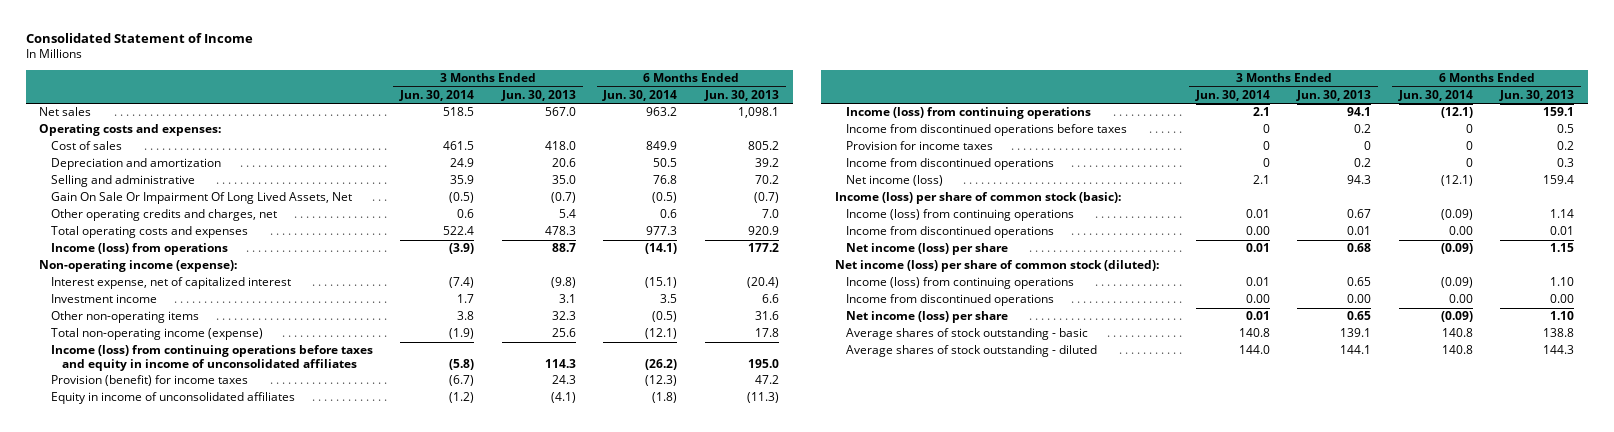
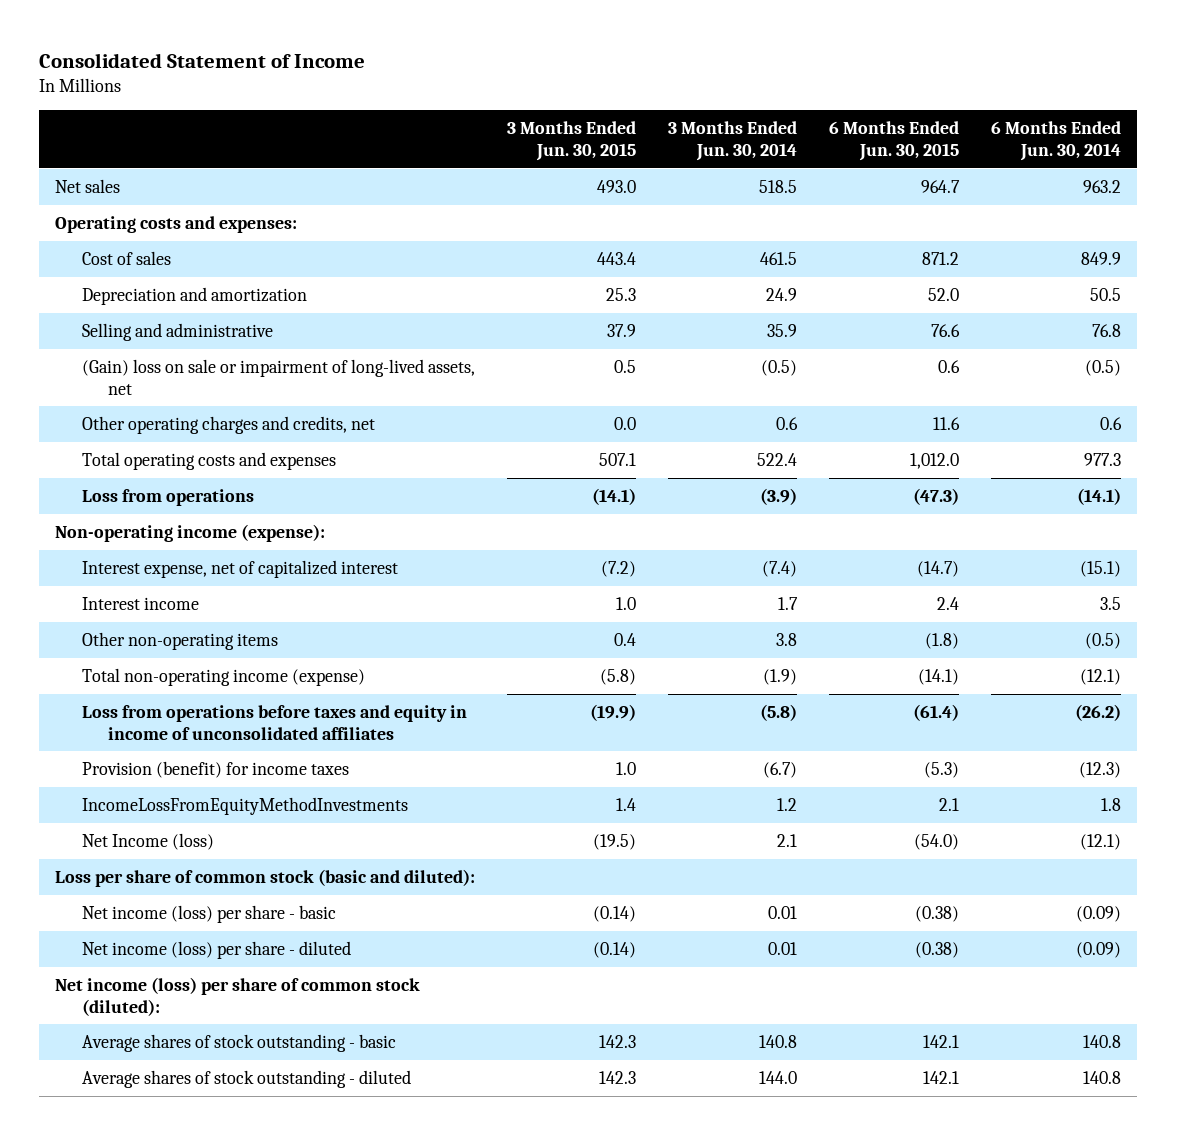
[500,89,576,101] Jun. 30, 2013 -> none
[704,89,780,101] Jun. 30, 2013 -> none
none -> [507,121,637,162] 3 Months Ended Jun. 30, 2015
none -> [829,121,960,162] 6 Months Ended Jun. 30, 2015
[50,192,352,205] Gain On Sale Or Impairment Of Long Lived Assets, Net -> [81,358,475,395] (Gain) loss on sale or impairment of long-lived assets, net
[50,209,277,222] Other operating credits and charges, net -> [81,415,375,434] Other operating charges and credits, net
[50,243,228,256] Income (loss) from operations -> [81,488,254,506] Loss from operations
[50,294,157,304] Investment income -> [81,596,199,610] Interest income
[50,345,373,371] Income (loss) from continuing operations before taxes and equity in income of unconsolidated affiliates -> [81,704,467,740] Loss from operations before taxes and equity in income of unconsolidated affiliates
[50,392,295,405] Equity in income of unconsolidated affiliates -> none
[846,107,1092,120] Income (loss) from continuing operations -> none
[846,124,1128,137] Income from discontinued operations before taxes -> none
[846,141,994,151] Provision for income taxes -> none
[846,158,1055,171] Income from discontinued operations -> none
[846,209,1075,222] Income (loss) from continuing operations -> none
[846,226,1055,239] Income from discontinued operations -> none
none -> [81,796,408,815] IncomeLossFromEquityMethodInvestments
[846,175,944,187] Net income (loss) -> [81,832,214,850] Net Income (loss)
[834,192,1121,205] Income (loss) per share of common stock (basic): -> [55,868,476,887] Loss per share of common stock (basic and diluted):
[846,243,1009,256] Net income (loss) per share -> [81,904,336,923] Net income (loss) per share - basic
none -> [81,940,351,959] Net income (loss) per share - diluted
[846,277,1075,290] Income (loss) from continuing operations -> none
[846,294,1055,307] Income from discontinued operations -> none
[846,311,1009,324] Net income (loss) per share -> none

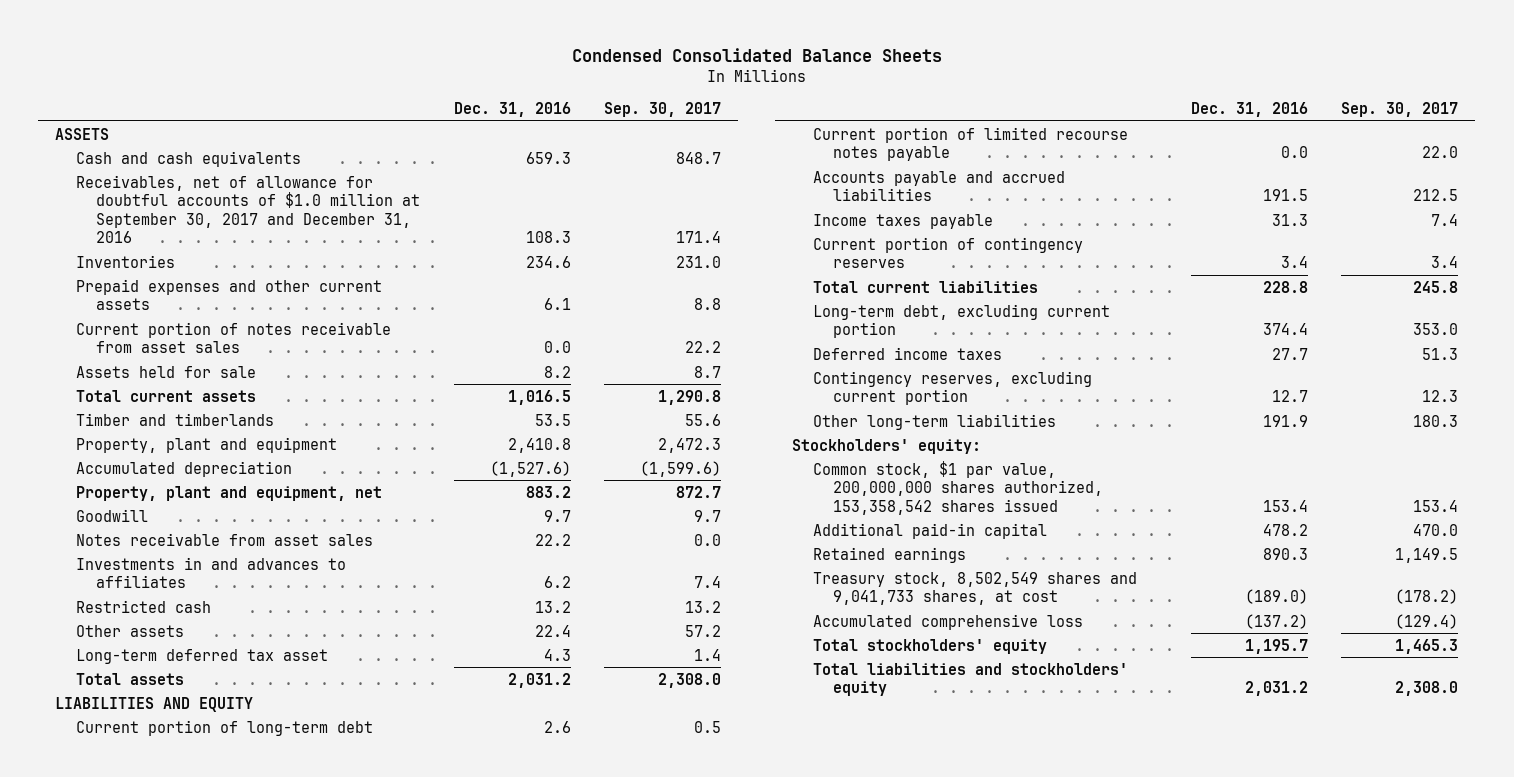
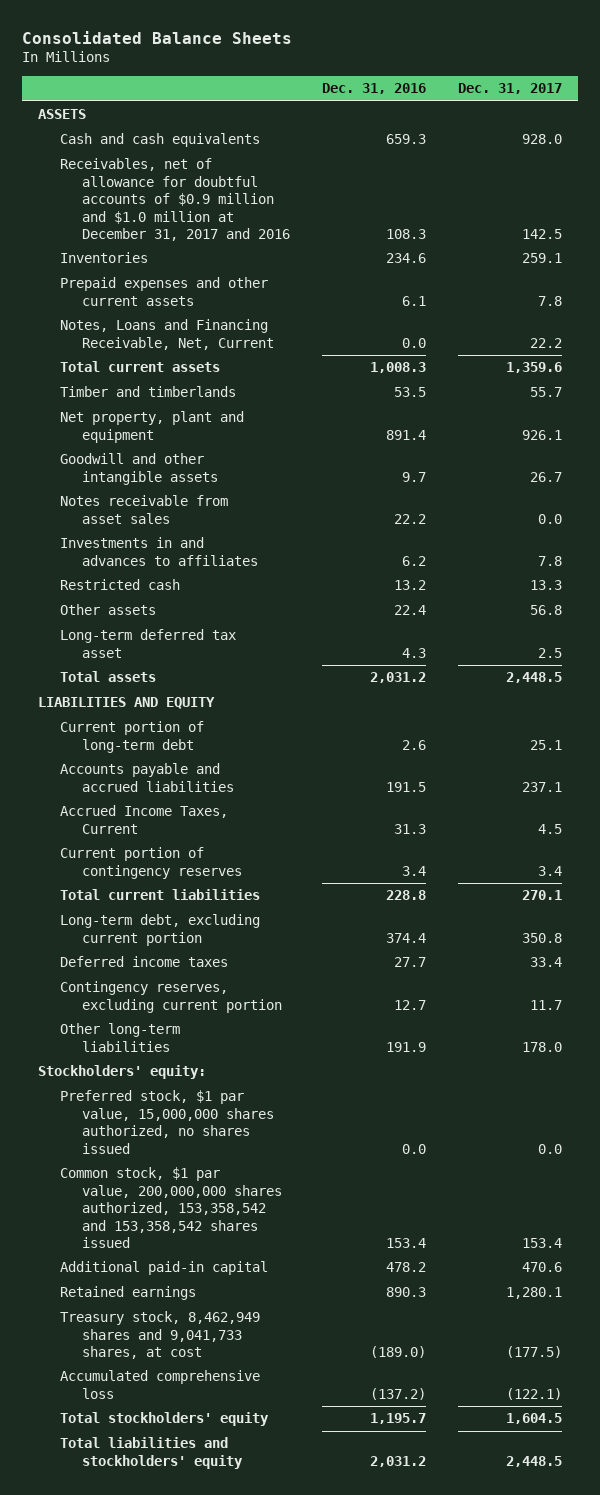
[571,47,942,62] Condensed Consolidated Balance Sheets -> [22,30,293,44] Consolidated Balance Sheets
[604,102,722,118] Sep. 30, 2017 -> none
none -> [457,83,562,95] Dec. 31, 2017
[75,174,421,244] Receivables, net of allowance for doubtful accounts of $1.0 million at September 30, 2017 and December 31, 2016 -> [60,158,290,241] Receivables, net of allowance for doubtful accounts of $0.9 million and $1.0 million at December 31, 2017 and 2016
[75,365,256,378] Assets held for sale -> none
[75,321,391,354] Current portion of notes receivable from asset sales -> [60,319,274,350] Notes, Loans and Financing Receivable, Net, Current
[507,389,571,405] 1,016.5 -> [369,362,426,374] 1,008.3
[75,436,337,453] Property, plant and equipment -> none
[75,460,292,477] Accumulated depreciation -> none
[75,508,148,522] Goodwill -> none
[75,485,382,501] Property, plant and equipment, net -> [60,411,245,443] Net property, plant and equipment
[525,485,571,498] 883.2 -> [385,429,426,440] 891.4
none -> [60,453,218,485] Goodwill and other intangible assets
[812,126,1128,162] Current portion of limited recourse notes payable -> none
[812,213,993,229] Income taxes payable -> [60,805,229,834] Accrued Income Taxes, Current
none -> [60,1090,274,1154] Preferred stock, $1 par value, 15,000,000 shares authorized, no shares issued
[812,460,1104,515] Common stock, $1 par value, 200,000,000 shares authorized, 153,358,542 shares issued -> [60,1167,282,1248] Common stock, $1 par value, 200,000,000 shares authorized, 153,358,542 and 153,358,542 shares issued
[812,571,1137,606] Treasury stock, 8,502,549 shares and 9,041,733 shares, at cost -> [60,1311,261,1360] Treasury stock, 8,462,949 shares and 9,041,733 shares, at cost

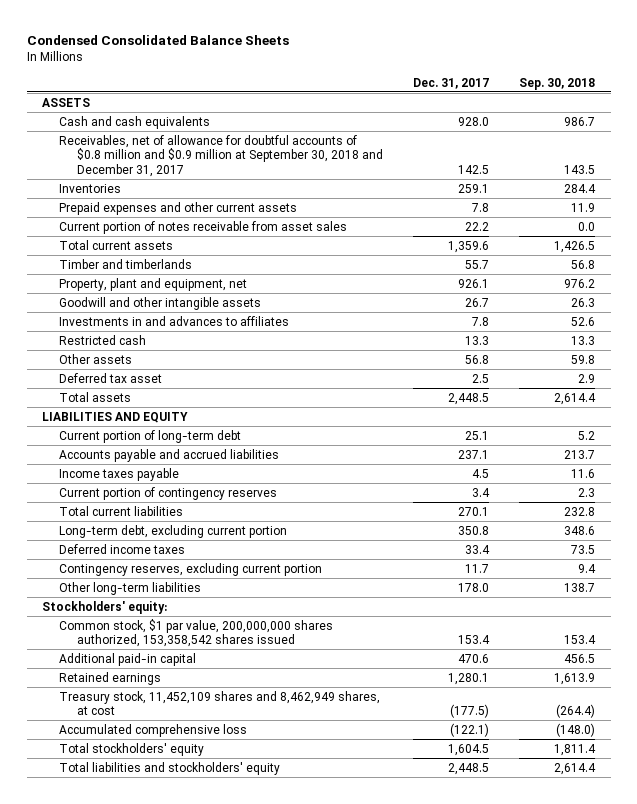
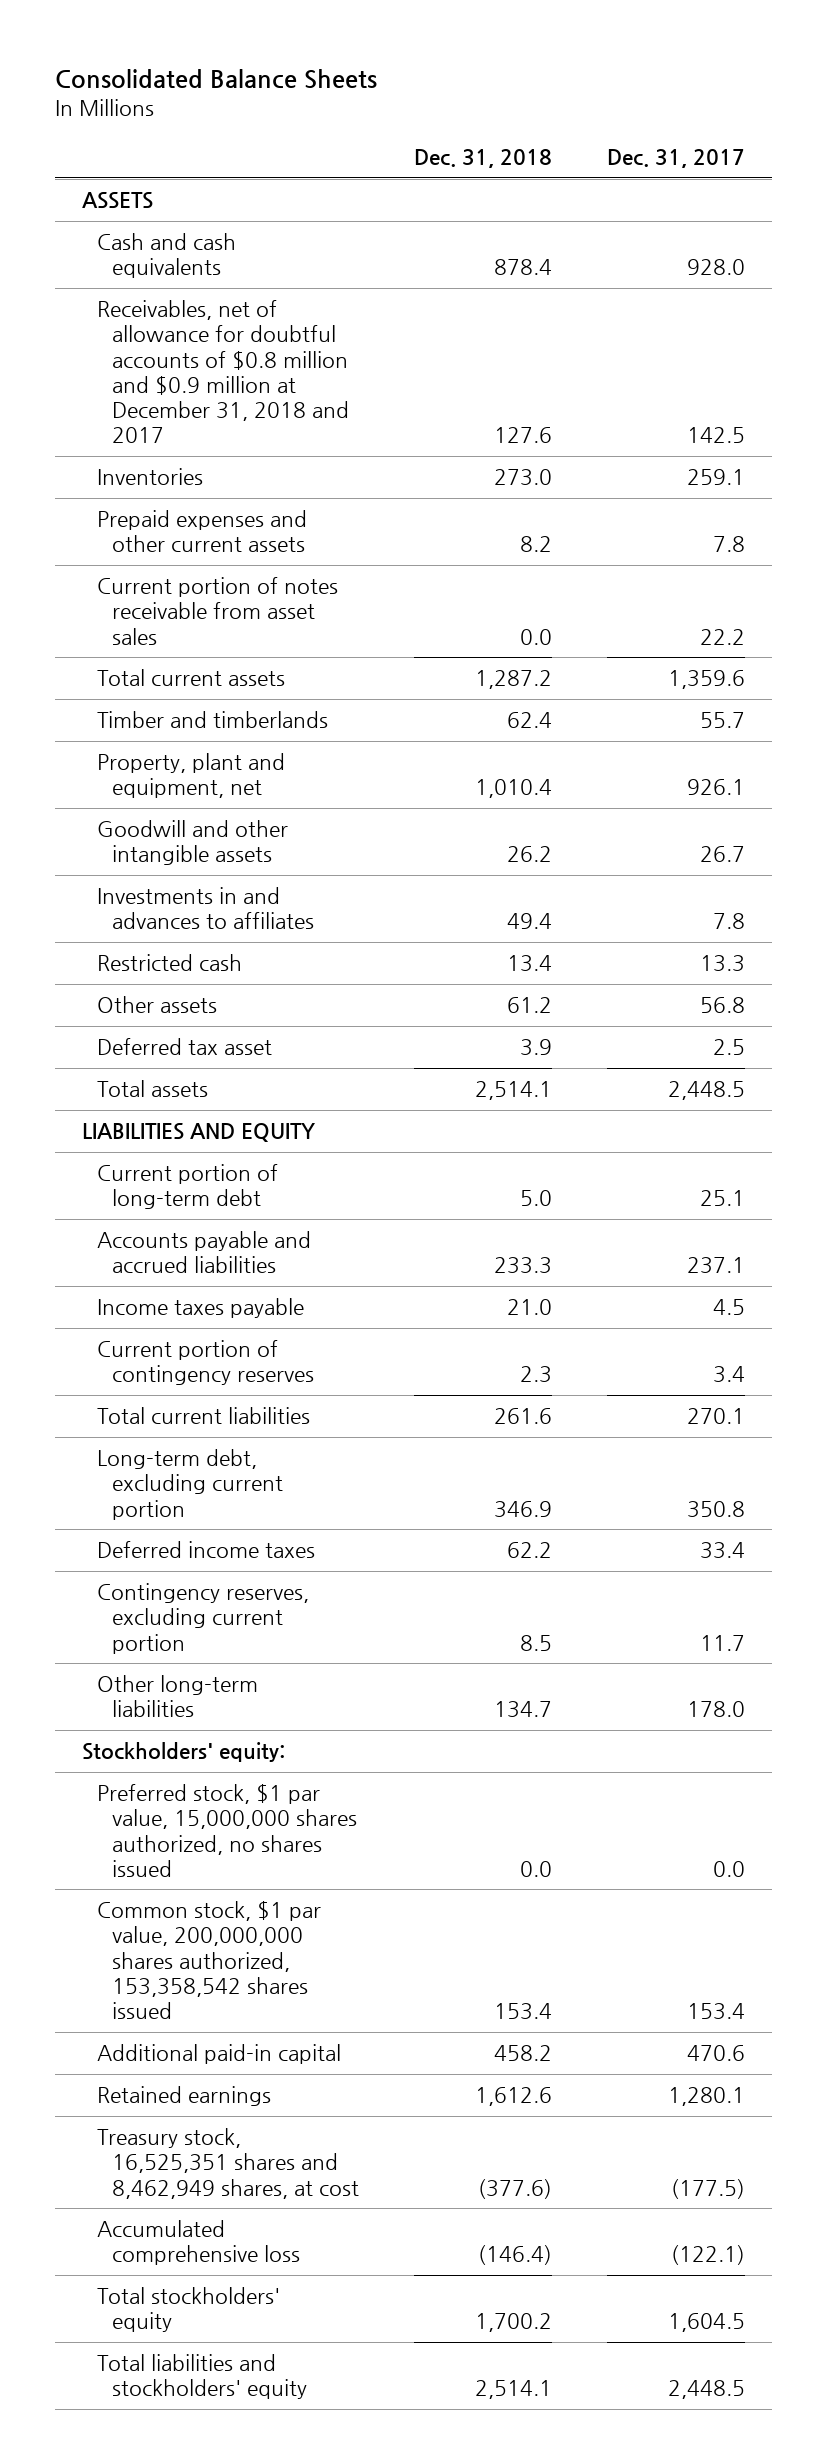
[26,35,289,46] Condensed Consolidated Balance Sheets -> [54,69,377,90] Consolidated Balance Sheets
[519,77,596,90] Sep. 30, 2018 -> none
none -> [413,149,552,169] Dec. 31, 2018
[59,134,383,177] Receivables, net of allowance for doubtful accounts of $0.8 million and $0.9 million at September 30, 2018 and December 31, 2017 -> [96,300,349,444] Receivables, net of allowance for doubtful accounts of $0.8 million and $0.9 million at December 31, 2018 and 2017
none -> [96,1784,357,1877] Preferred stock, $1 par value, 15,000,000 shares authorized, no shares issued
[59,690,381,716] Treasury stock, 11,452,109 shares and 8,462,949 shares, at cost -> [96,2128,359,2199] Treasury stock, 16,525,351 shares and 8,462,949 shares, at cost

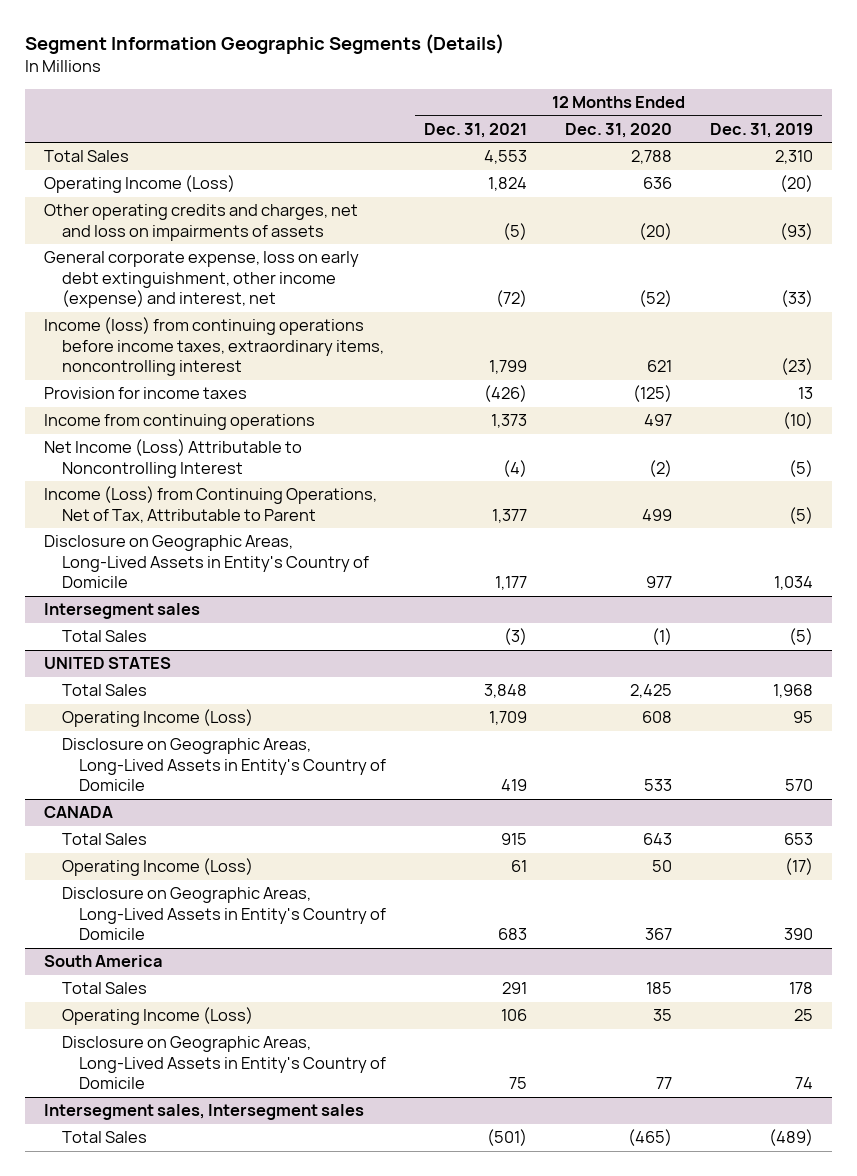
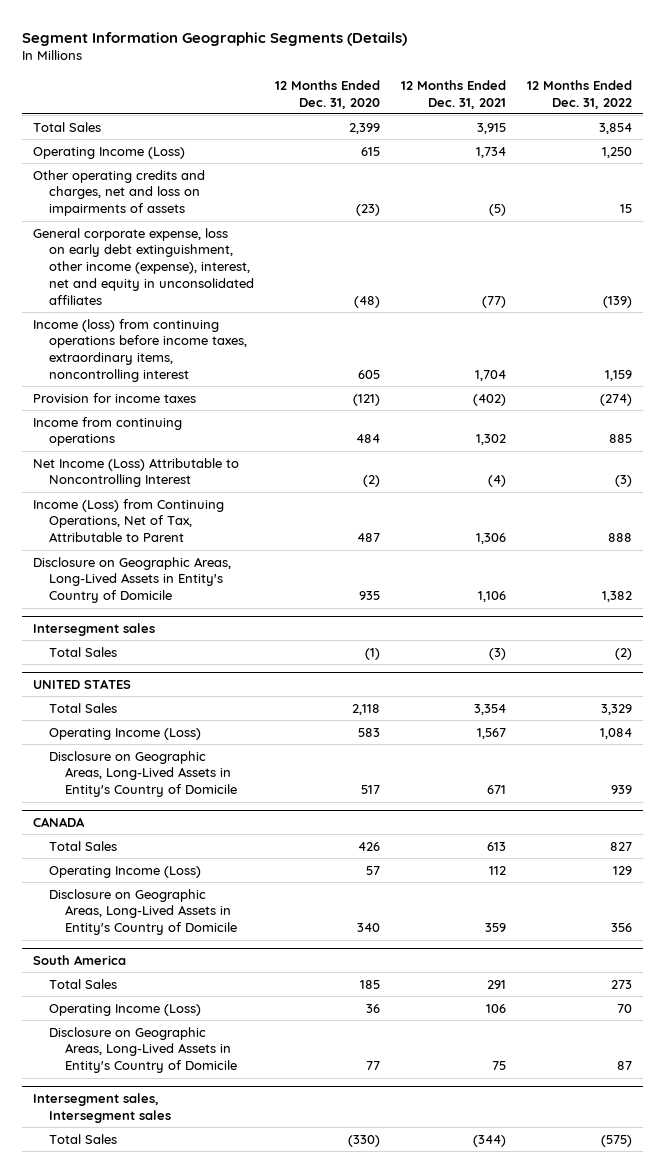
[709,122,813,138] Dec. 31, 2019 -> none
none -> [527,79,633,109] 12 Months Ended Dec. 31, 2022
[484,150,528,165] 4,553 -> [477,122,507,134] 3,915
[631,150,673,165] 2,788 -> [349,122,381,134] 2,399
[488,177,528,192] 1,824 -> [476,146,507,158] 1,734
[643,177,673,190] 636 -> [361,146,381,156] 615
[639,222,673,240] (20) -> [356,204,381,217] (23)
[43,251,359,309] General corporate expense, loss on early debt extinguishment, other income (expense) and interest, net -> [32,227,255,306] General corporate expense, loss on early debt extinguishment, other income (expense), interest, net and equity in unconsolidated affiliates
[496,290,528,308] (72) -> [482,296,507,309] (77)
[639,290,673,308] (52) -> [354,296,381,309] (48)
[489,360,528,375] 1,799 -> [475,370,507,382] 1,704
[647,360,673,373] 621 -> [358,370,381,380] 605
[484,385,528,403] (426) -> [473,393,507,406] (402)
[633,385,673,403] (125) -> [353,393,381,406] (121)
[491,414,528,429] 1,373 -> [476,434,507,446] 1,302
[644,414,673,427] 497 -> [356,434,381,444] 484
[492,508,528,523] 1,377 -> [476,533,507,545] 1,306
[642,508,673,521] 499 -> [357,533,381,543] 487
[495,576,528,591] 1,177 -> [478,591,507,603] 1,106
[646,576,673,589] 977 -> [359,591,381,601] 935
[484,684,528,699] 3,848 -> [474,703,507,715] 3,354
[630,684,673,699] 2,425 -> [352,703,381,715] 2,118
[489,711,528,726] 1,709 -> [477,727,507,739] 1,567
[642,711,673,724] 608 -> [358,727,381,737] 583
[501,779,528,792] 419 -> [487,785,507,795] 671
[644,779,673,792] 533 -> [361,785,381,795] 517
[501,833,528,846] 915 -> [487,841,507,851] 613
[643,833,673,846] 643 -> [358,841,381,851] 426
[511,860,528,873] 61 -> [489,865,507,875] 112
[652,860,673,873] 50 -> [366,865,381,875] 57
[498,928,528,941] 683 -> [485,923,507,933] 359
[645,928,673,941] 367 -> [357,923,381,933] 340
[653,1009,673,1022] 35 -> [366,1003,381,1013] 36
[487,1129,528,1147] (501) -> [473,1134,507,1147] (344)
[628,1129,673,1147] (465) -> [348,1134,381,1147] (330)

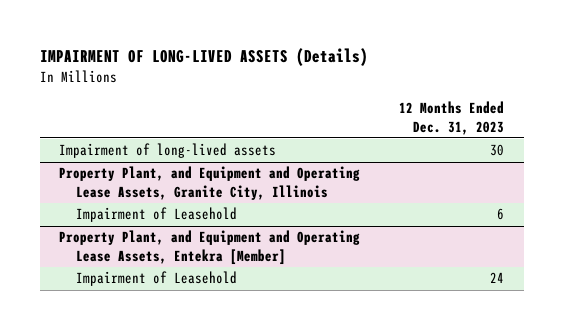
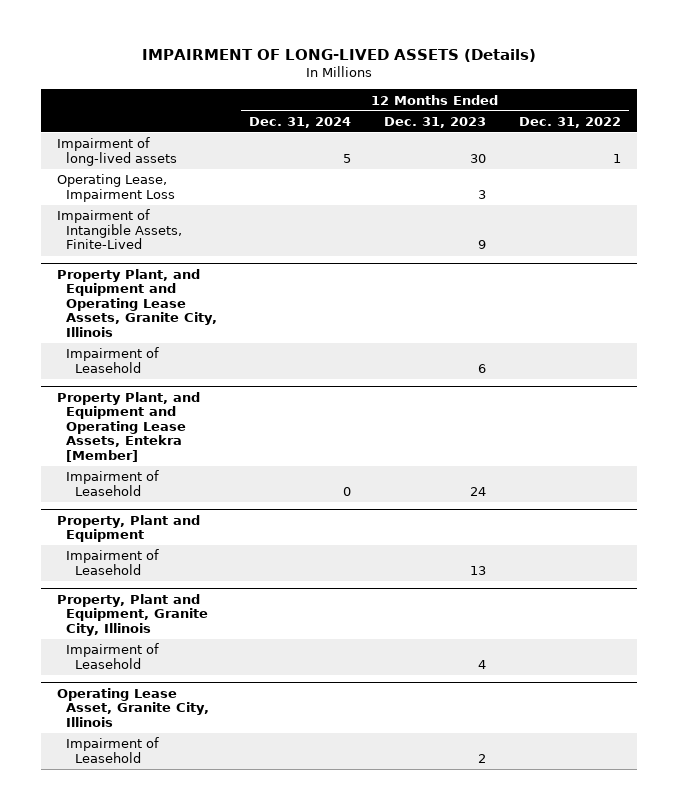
none -> [249,116,352,128] Dec. 31, 2024
none -> [518,116,621,128] Dec. 31, 2022
none -> [56,174,175,202] Operating Lease, Impairment Loss
none -> [56,209,182,250] Impairment of Intangible Assets, Finite-Lived
none -> [56,514,200,543] Property, Plant and Equipment
none -> [65,549,159,575] Impairment of Leasehold
none -> [56,593,208,636] Property, Plant and Equipment, Granite City, Illinois
none -> [65,643,159,669] Impairment of Leasehold
none -> [56,687,209,727] Operating Lease Asset, Granite City, Illinois
none -> [65,737,159,763] Impairment of Leasehold

